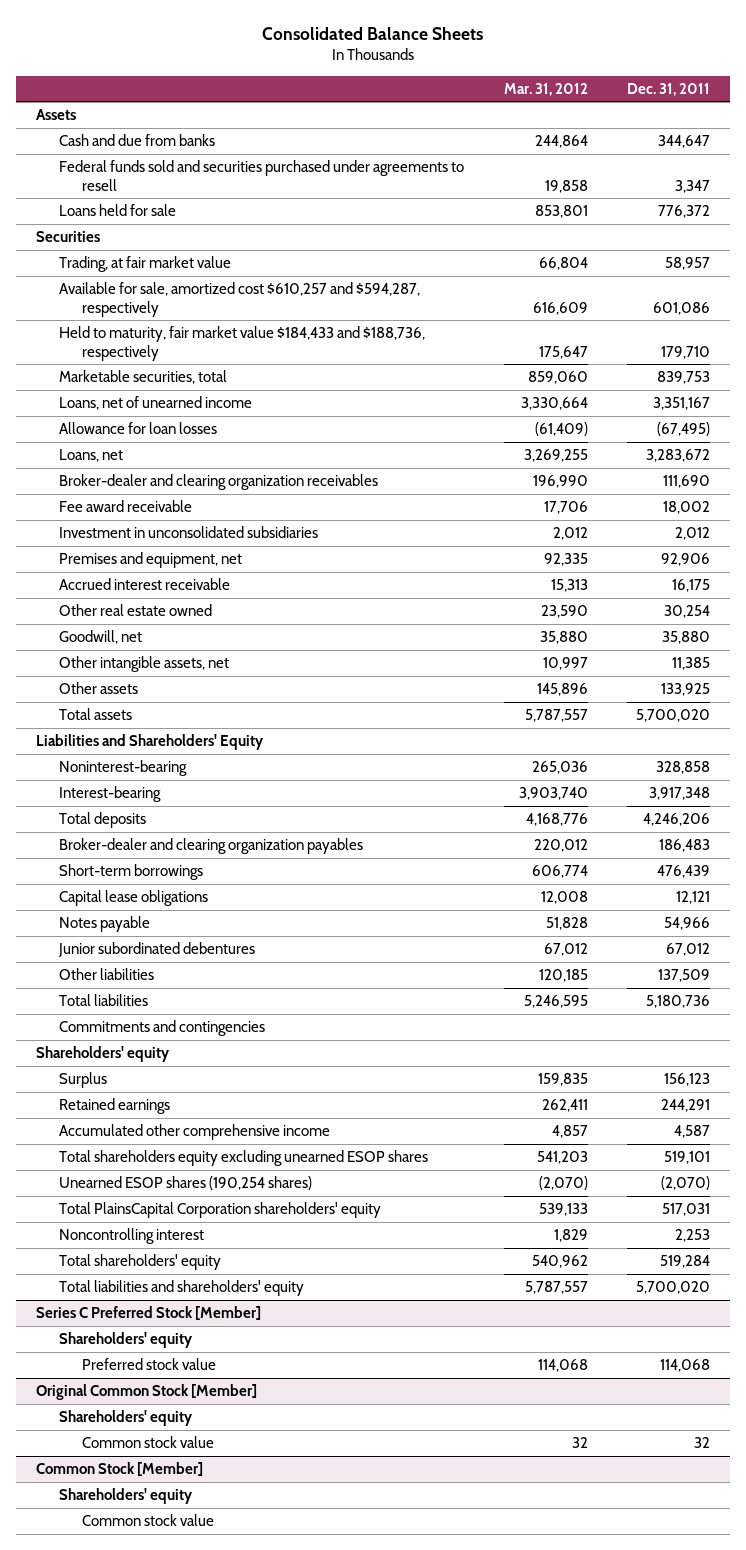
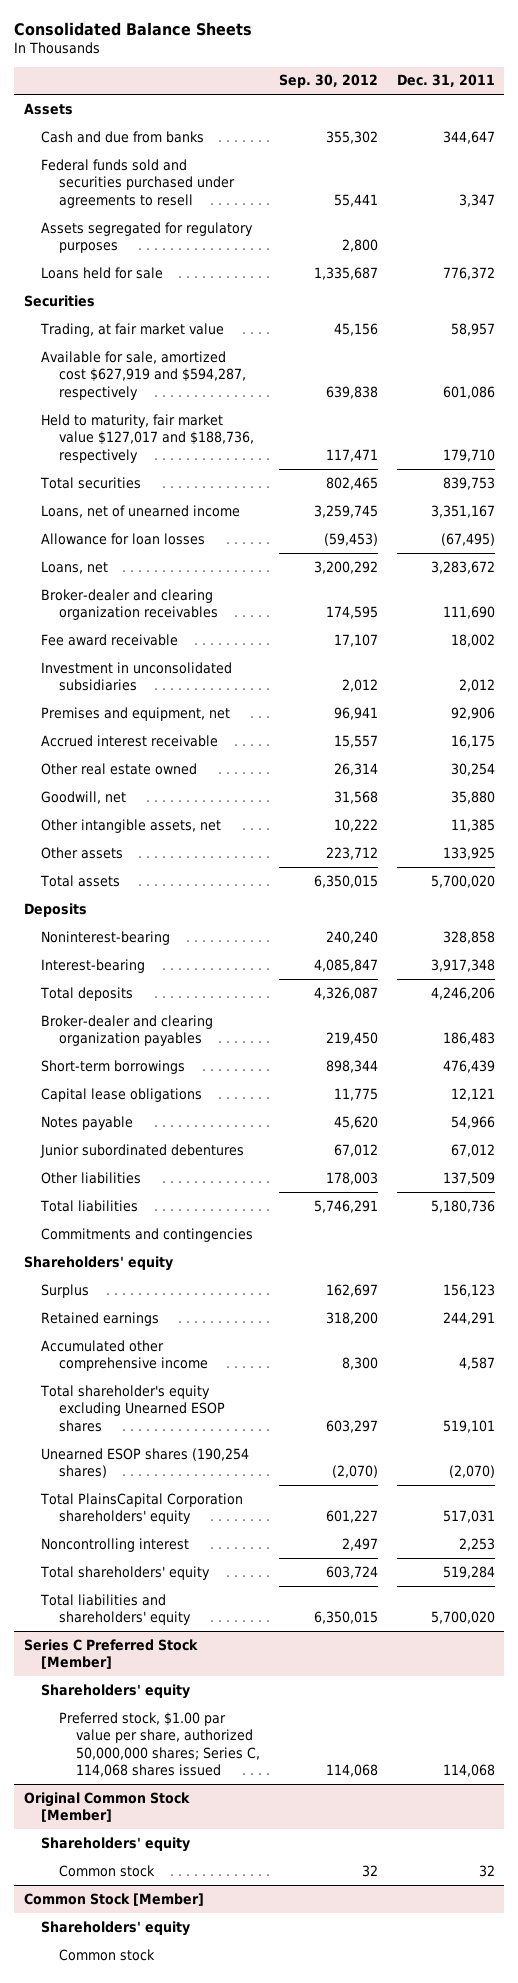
[503,82,588,96] Mar. 31, 2012 -> none
none -> [278,74,378,89] Sep. 30, 2012
none -> [41,221,254,254] Assets segregated for regulatory purposes
[59,282,421,317] Available for sale, amortized cost $610,257 and $594,287, respectively -> [41,350,246,400] Available for sale, amortized cost $627,919 and $594,287, respectively
[59,326,426,361] Held to maturity, fair market value $184,433 and $188,736, respectively -> [41,413,254,463] Held to maturity, fair market value $127,017 and $188,736, respectively
[59,370,228,385] Marketable securities, total -> [40,476,142,489] Total securities
[36,734,265,751] Liabilities and Shareholders' Equity -> none
none -> [23,902,87,917] Deposits
[59,1150,429,1167] Total shareholders equity excluding unearned ESOP shares -> [40,1384,225,1432] Total shareholder's equity excluding Unearned ESOP shares
[82,1358,217,1371] Preferred stock value -> [58,1711,261,1778] Preferred stock, $1.00 par value per share, authorized 50,000,000 shares; Series C, 114,068 shares issued
[82,1436,215,1449] Common stock value -> [58,1864,155,1877] Common stock
[82,1514,215,1527] Common stock value -> [58,1948,155,1961] Common stock

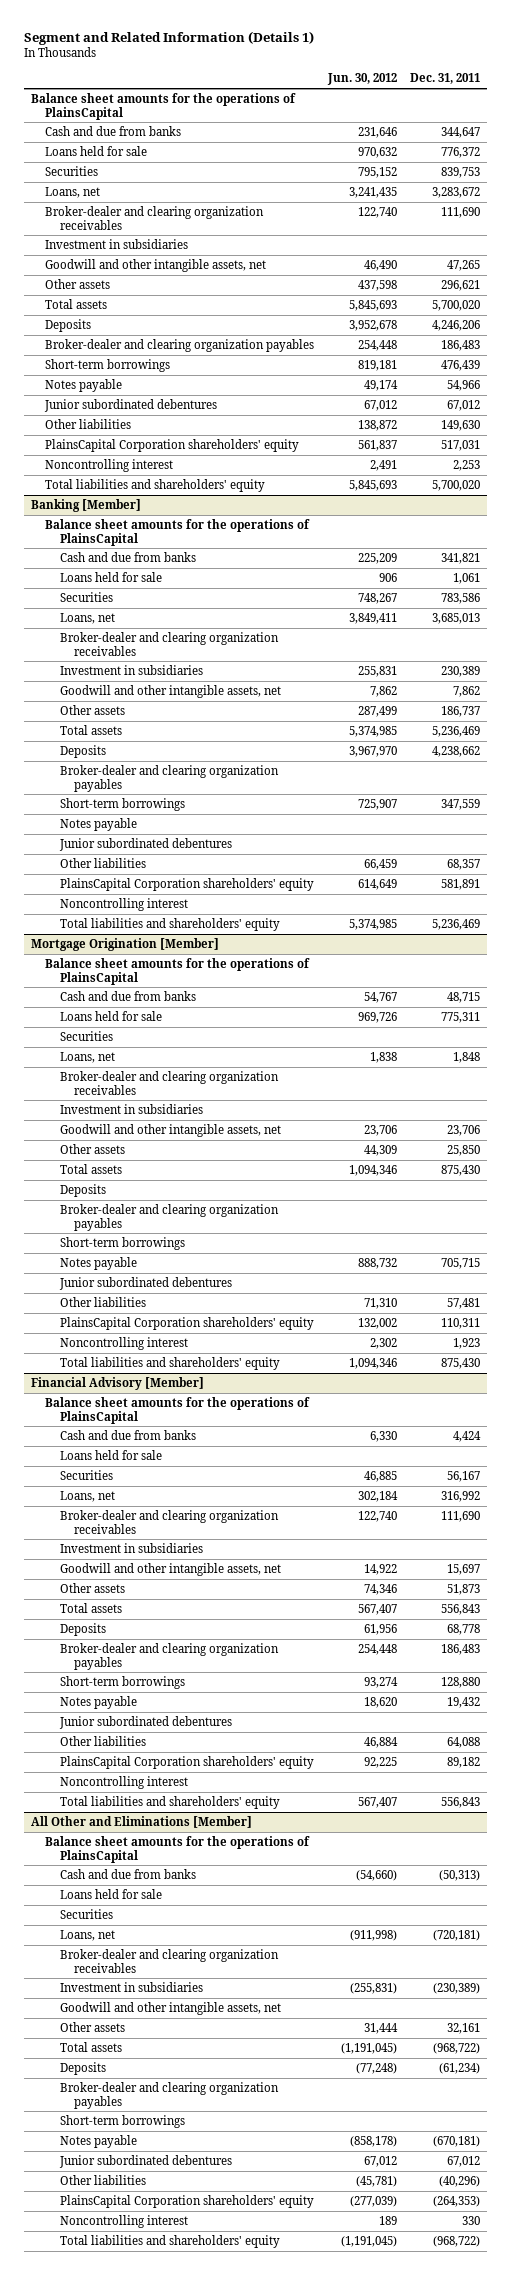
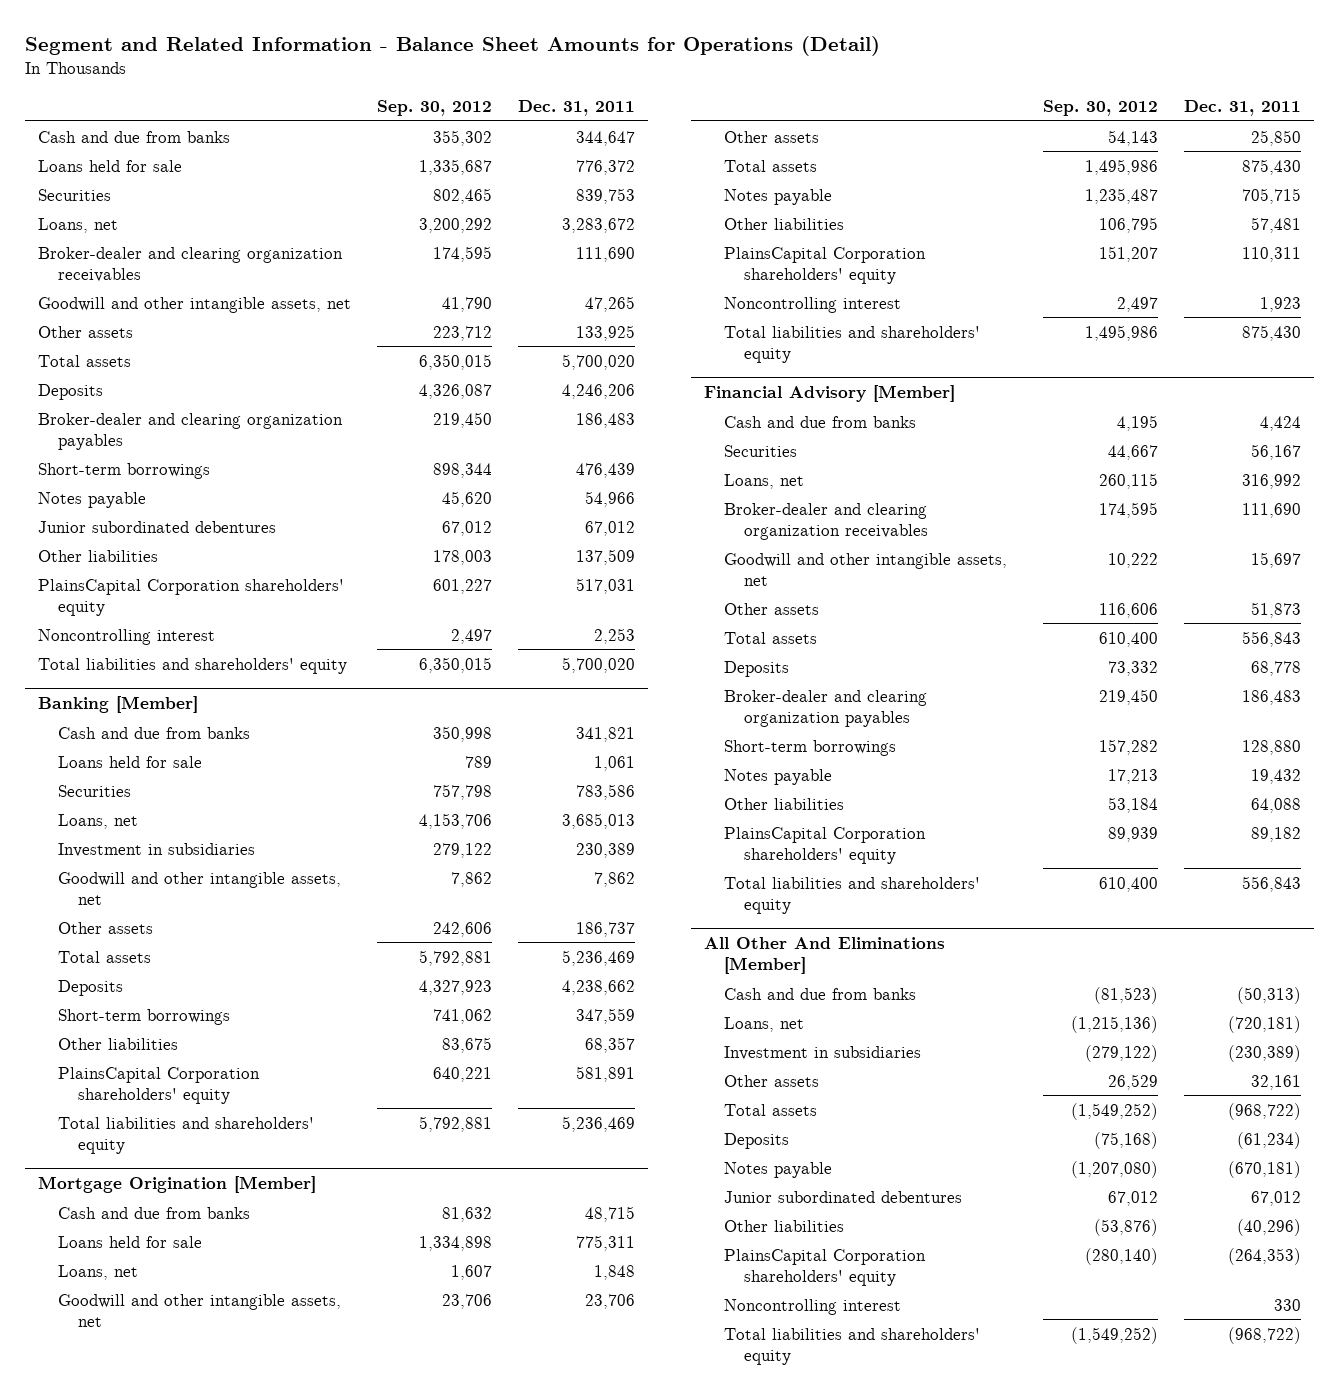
[23,30,314,45] Segment and Related Information (Details 1) -> [24,36,880,57] Segment and Related Information - Balance Sheet Amounts for Operations (Detail)
[326,73,397,86] Jun. 30, 2012 -> none
none -> [377,100,493,117] Sep. 30, 2012
[30,92,296,120] Balance sheet amounts for the operations of PlainsCapital -> none
[45,238,189,249] Investment in subsidiaries -> none
[440,279,480,291] 296,621 -> [576,324,636,341] 133,925
[440,419,480,431] 149,630 -> [576,548,636,565] 137,509
[45,518,311,546] Balance sheet amounts for the operations of PlainsCapital -> none
[59,631,279,656] Broker-dealer and clearing organization receivables -> none
[59,764,279,792] Broker-dealer and clearing organization payables -> none
[59,817,137,831] Notes payable -> none
[58,837,232,851] Junior subordinated debentures -> none
[59,897,188,911] Noncontrolling interest -> none
[45,957,311,985] Balance sheet amounts for the operations of PlainsCapital -> none
[59,1030,113,1041] Securities -> none
[59,1070,279,1095] Broker-dealer and clearing organization receivables -> none
[59,1103,203,1114] Investment in subsidiaries -> none
[59,1183,106,1197] Deposits -> none
[59,1203,279,1231] Broker-dealer and clearing organization payables -> none
[59,1236,185,1250] Short-term borrowings -> none
[58,1276,232,1290] Junior subordinated debentures -> none
[45,1396,311,1424] Balance sheet amounts for the operations of PlainsCapital -> none
[59,1449,162,1460] Loans held for sale -> none
[59,1542,203,1553] Investment in subsidiaries -> none
[58,1715,232,1729] Junior subordinated debentures -> none
[59,1775,188,1789] Noncontrolling interest -> none
[45,1835,311,1863] Balance sheet amounts for the operations of PlainsCapital -> none
[30,1815,252,1828] All Other and Eliminations [Member] -> [703,937,945,974] All Other And Eliminations [Member]
[59,1888,162,1899] Loans held for sale -> none
[59,1908,113,1919] Securities -> none
[59,1948,279,1973] Broker-dealer and clearing organization receivables -> none
[59,2001,281,2015] Goodwill and other intangible assets, net -> none
[59,2081,279,2109] Broker-dealer and clearing organization payables -> none
[59,2114,185,2128] Short-term borrowings -> none

